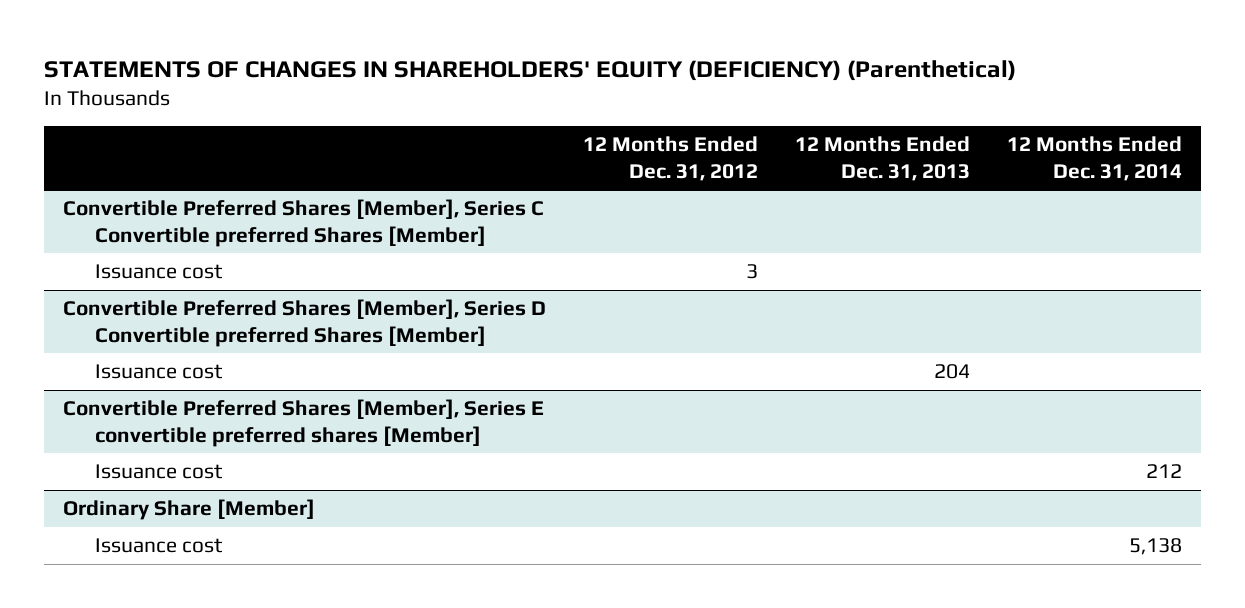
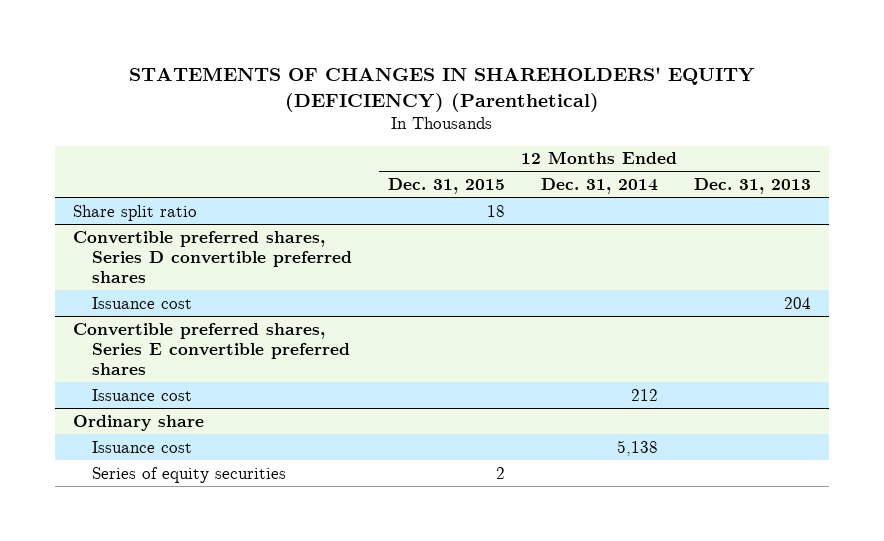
[582,136,758,181] 12 Months Ended Dec. 31, 2012 -> none
none -> [387,178,505,195] Dec. 31, 2015
[62,199,544,247] Convertible Preferred Shares [Member], Series C Convertible preferred Shares [Member] -> none
[94,264,223,280] Issuance cost -> none
none -> [73,204,198,221] Share split ratio
[62,299,546,347] Convertible Preferred Shares [Member], Series D Convertible preferred Shares [Member] -> [73,230,353,283] Convertible preferred shares, Series D convertible preferred shares
[62,399,544,447] Convertible Preferred Shares [Member], Series E convertible preferred shares [Member] -> [73,322,351,375] Convertible preferred shares, Series E convertible preferred shares
[62,499,315,521] Ordinary Share [Member] -> [73,414,205,431] Ordinary share
none -> [92,466,287,483] Series of equity securities

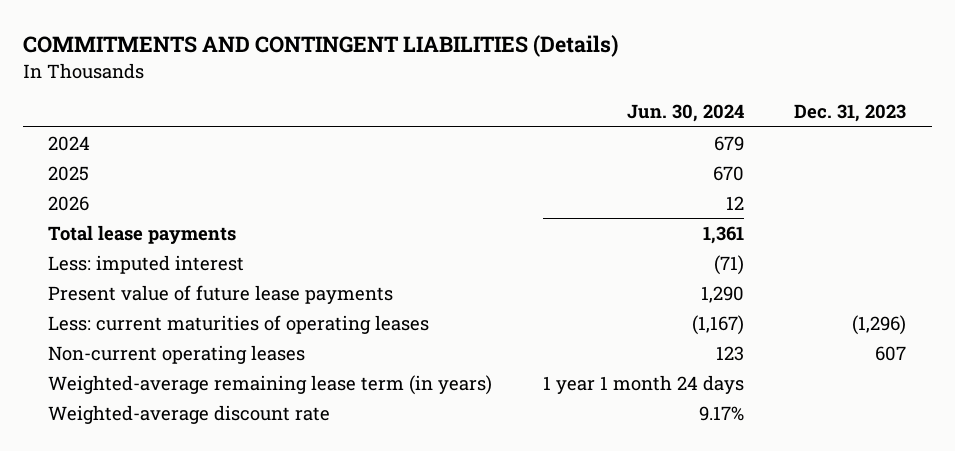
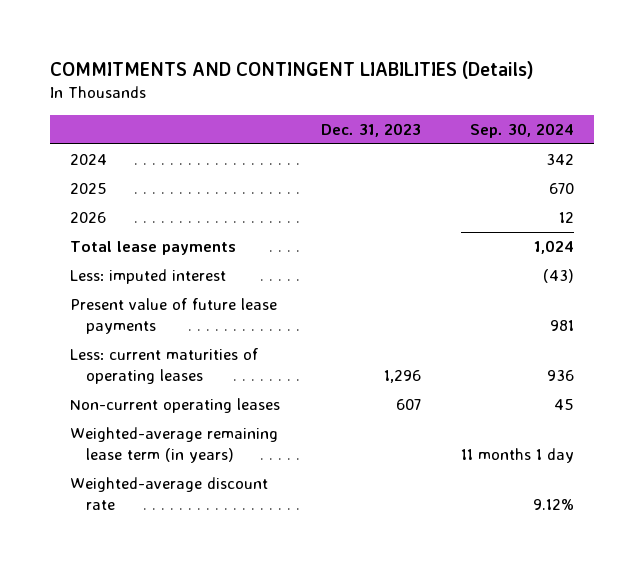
[626,104,744,123] Jun. 30, 2024 -> none
none -> [470,122,575,138] Sep. 30, 2024
[852,314,907,335] (1,296) -> [383,370,421,384] 1,296

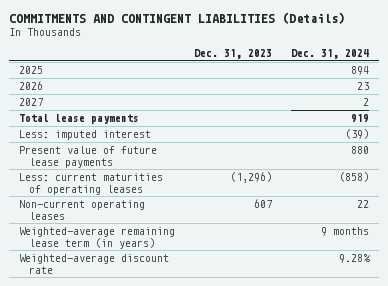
[470,122,575,138] Sep. 30, 2024 -> none
none -> [291,49,370,60] Dec. 31, 2024
[70,154,108,166] 2024 -> none
none -> [18,98,43,107] 2027
[383,370,421,384] 1,296 -> [230,172,273,184] (1,296)

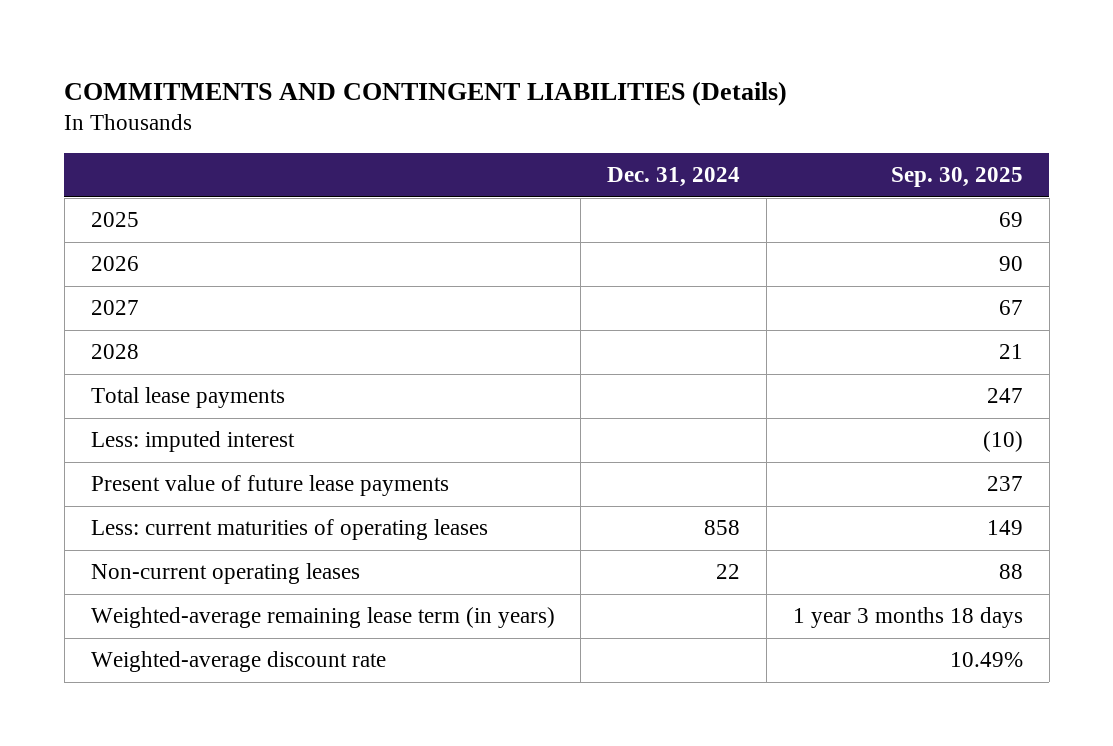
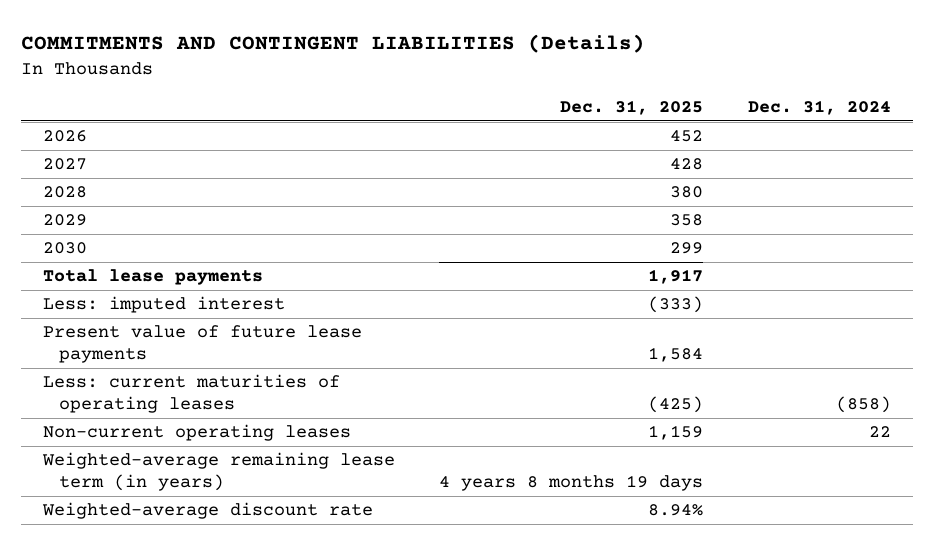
[890,167,1023,188] Sep. 30, 2025 -> none
none -> [560,99,704,115] Dec. 31, 2025
[90,212,139,228] 2025 -> none
none -> [42,214,87,227] 2029
none -> [42,242,87,255] 2030
[704,520,741,536] 858 -> [836,396,892,414] (858)

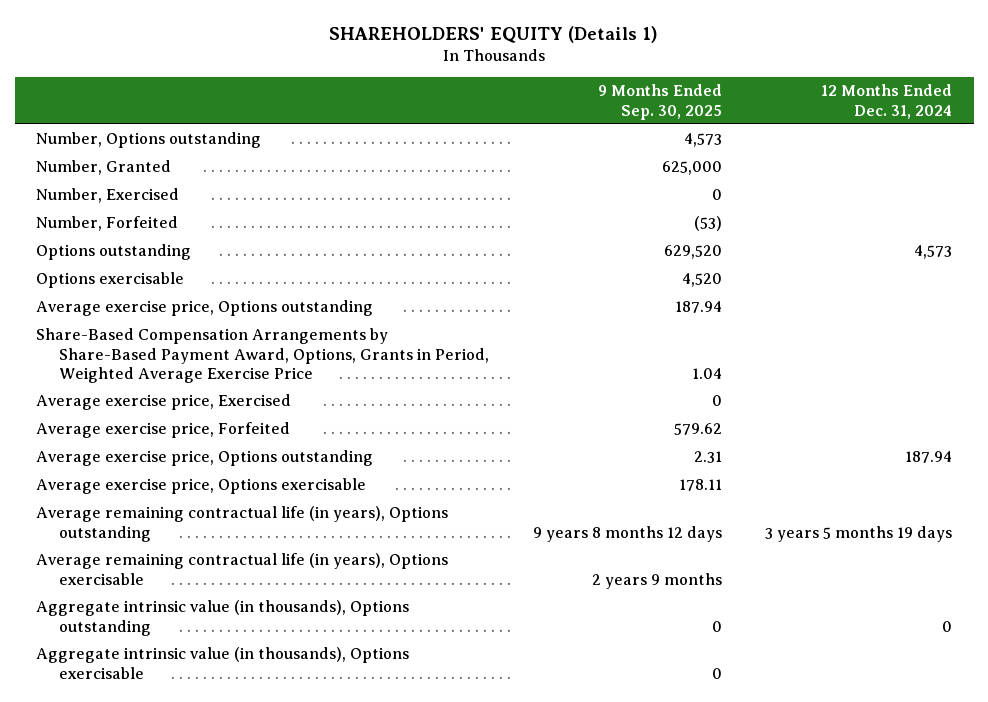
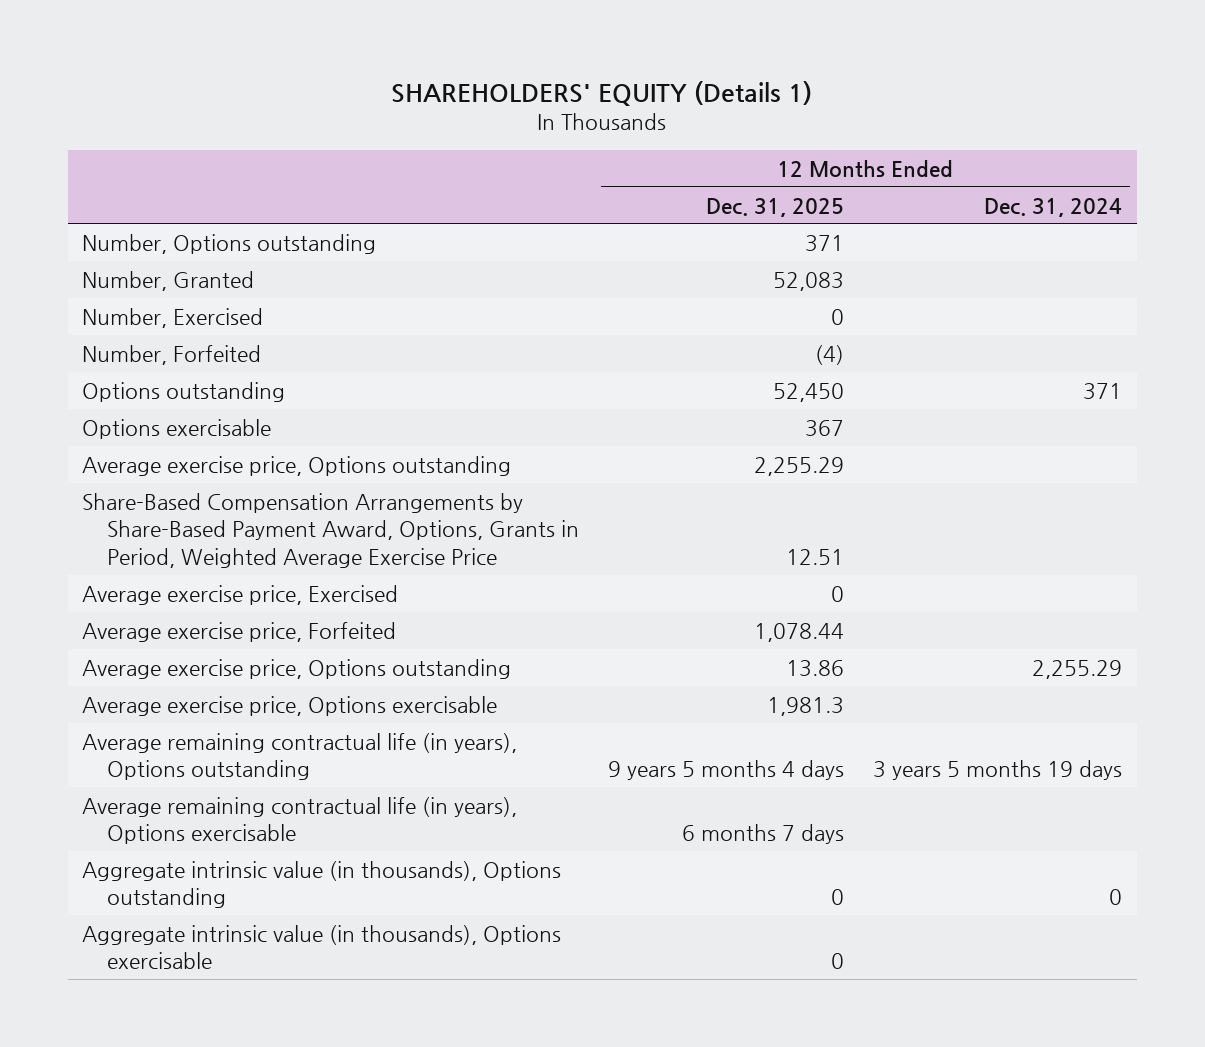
[597,84,722,120] 9 Months Ended Sep. 30, 2025 -> none
none -> [706,197,845,217] Dec. 31, 2025
[913,245,952,260] 4,573 -> [1083,382,1123,400] 371
[904,451,952,464] 187.94 -> [1032,659,1123,679] 2,255.29

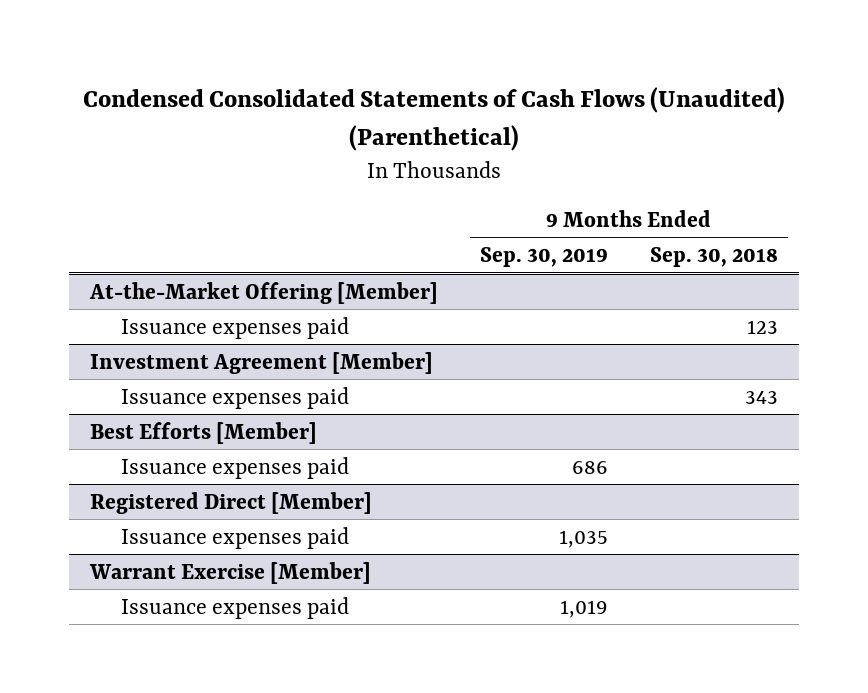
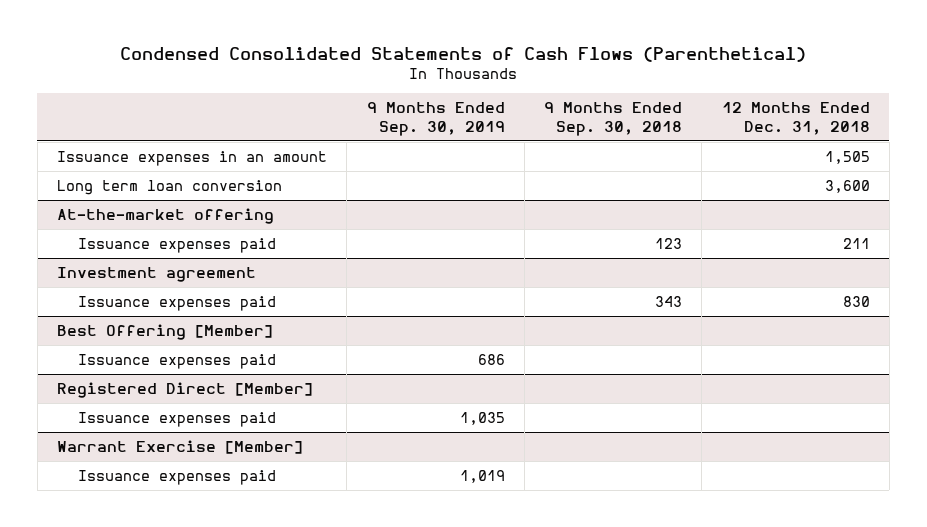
[83,87,786,151] Condensed Consolidated Statements of Cash Flows (Unaudited) (Parenthetical) -> [120,46,807,62] Condensed Consolidated Statements of Cash Flows (Parenthetical)
none -> [721,102,870,135] 12 Months Ended Dec. 31, 2018
none -> [57,150,328,166] Issuance expenses in an amount
none -> [57,179,283,195] Long term loan conversion
[89,281,439,304] At-the-Market Offering [Member] -> [57,207,275,224] At-the-market offering
[90,351,434,374] Investment Agreement [Member] -> [57,266,257,282] Investment agreement
[90,421,318,444] Best Efforts [Member] -> [57,323,274,340] Best Offering [Member]

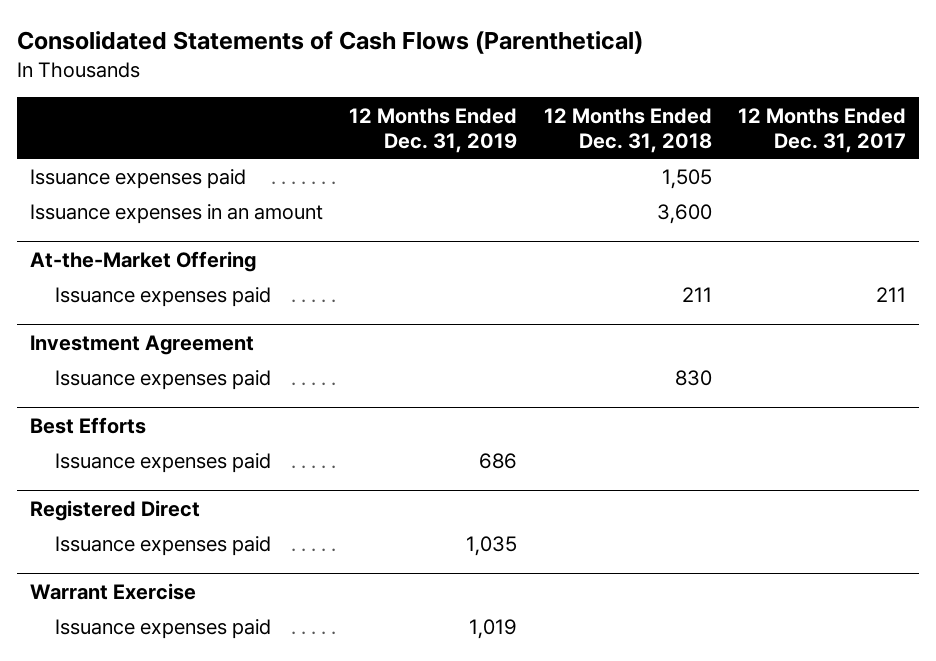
[120,46,807,62] Condensed Consolidated Statements of Cash Flows (Parenthetical) -> [16,30,643,54] Consolidated Statements of Cash Flows (Parenthetical)
[366,102,505,136] 9 Months Ended Sep. 30, 2019 -> none
[544,102,683,136] 9 Months Ended Sep. 30, 2018 -> none
none -> [349,107,518,153] 12 Months Ended Dec. 31, 2019
none -> [738,107,907,153] 12 Months Ended Dec. 31, 2017
[57,179,283,195] Long term loan conversion -> none
none -> [29,169,246,190] Issuance expenses paid
[824,150,870,164] 1,505 -> [656,204,712,225] 3,600
[57,207,275,224] At-the-market offering -> [29,250,256,272] At-the-Market Offering
[57,266,257,282] Investment agreement -> [29,334,254,355] Investment Agreement
[57,323,274,340] Best Offering [Member] -> [29,416,146,434] Best Efforts
[57,381,314,398] Registered Direct [Member] -> [29,499,200,521] Registered Direct
[57,439,304,454] Warrant Exercise [Member] -> [29,582,196,600] Warrant Exercise

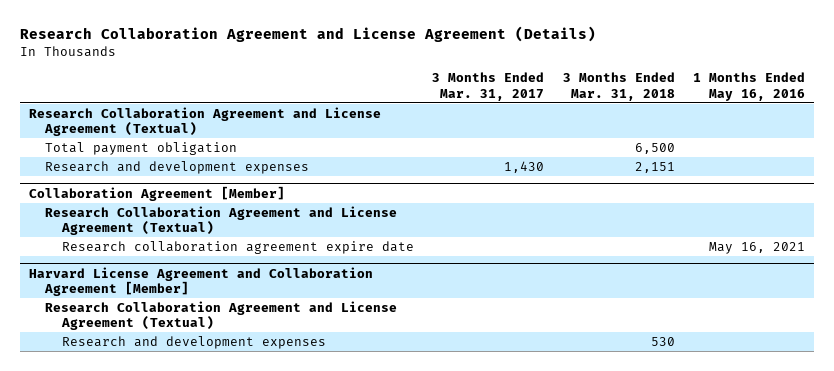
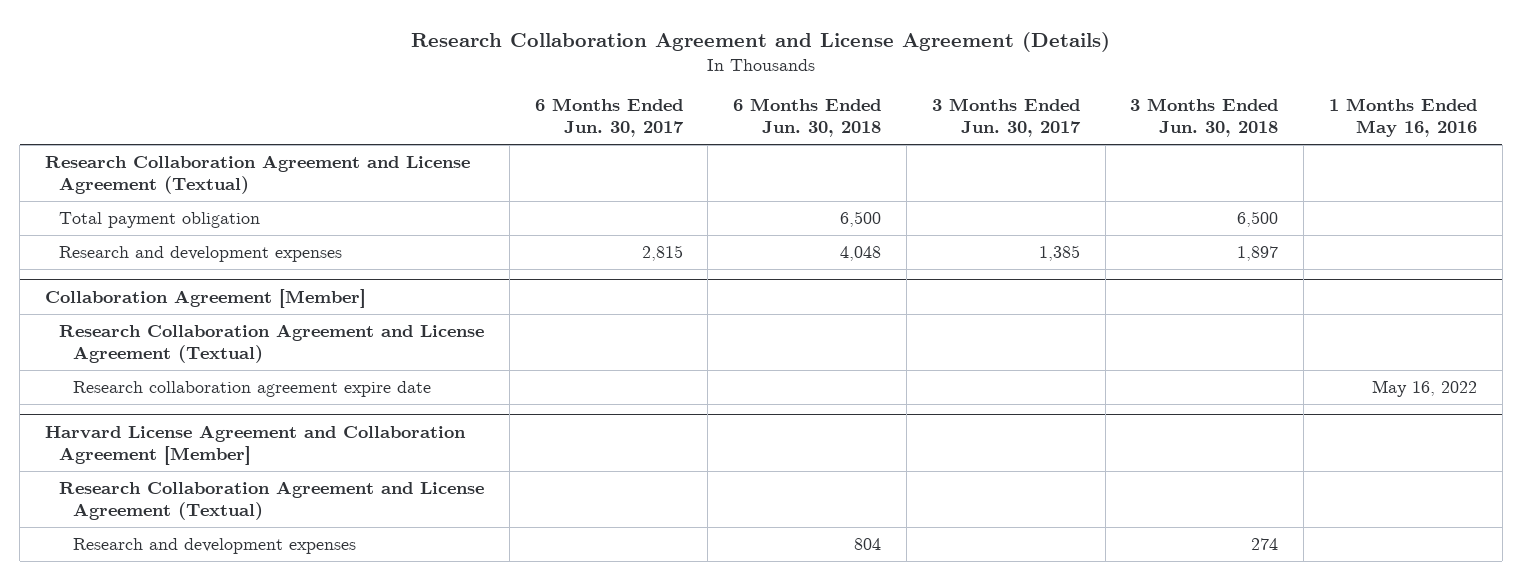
[432,72,545,101] 3 Months Ended Mar. 31, 2017 -> none
[562,72,675,101] 3 Months Ended Mar. 31, 2018 -> none
none -> [534,98,684,138] 6 Months Ended Jun. 30, 2017
none -> [733,98,882,138] 6 Months Ended Jun. 30, 2018
none -> [931,98,1081,138] 3 Months Ended Jun. 30, 2017
none -> [1130,98,1279,138] 3 Months Ended Jun. 30, 2018
[709,241,806,254] May 16, 2021 -> [1372,380,1478,398] May 16, 2022

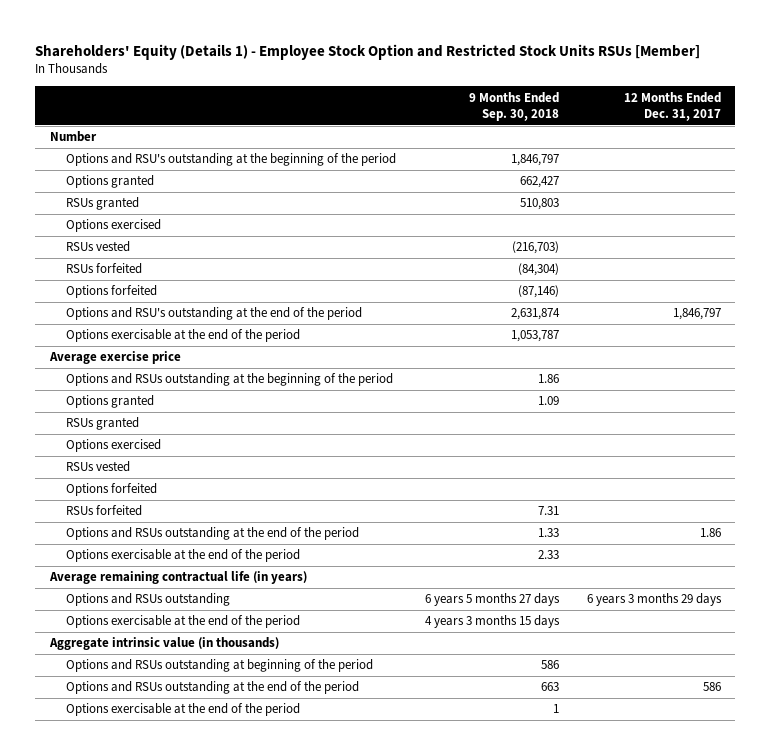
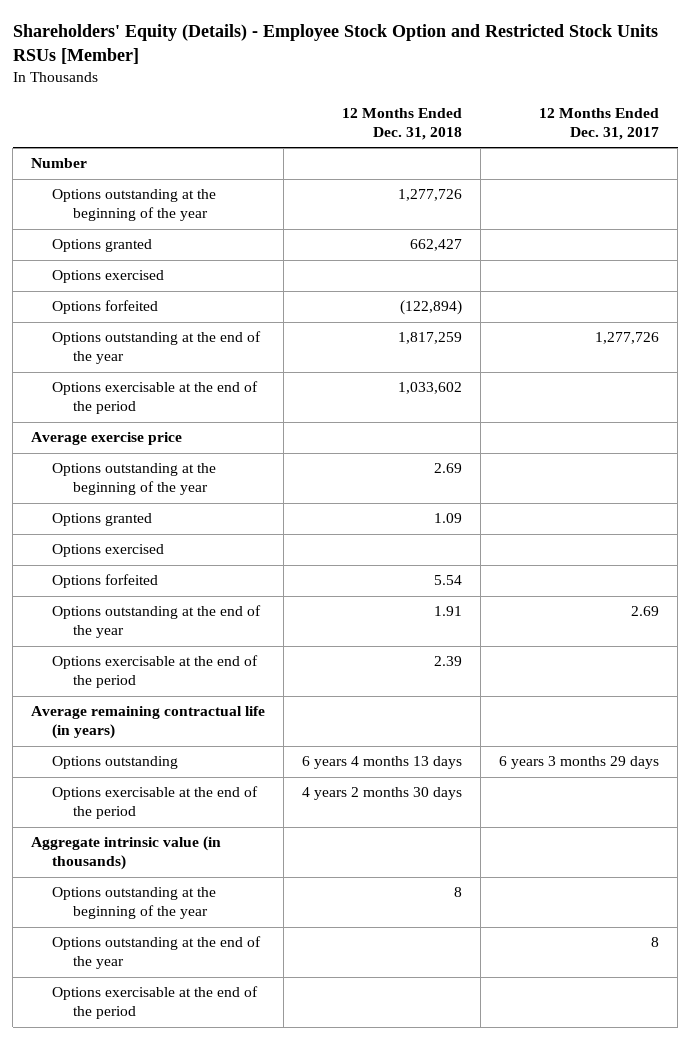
[35,43,701,60] Shareholders' Equity (Details 1) - Employee Stock Option and Restricted Stock Units RSUs [Member] -> [12,23,658,64] Shareholders' Equity (Details) - Employee Stock Option and Restricted Stock Units RSUs [Member]
[468,91,559,122] 9 Months Ended Sep. 30, 2018 -> none
none -> [342,108,463,140] 12 Months Ended Dec. 31, 2018
[66,153,397,167] Options and RSU's outstanding at the beginning of the period -> [51,189,216,222] Options outstanding at the beginning of the year
[66,197,140,211] RSUs granted -> none
[66,241,131,253] RSUs vested -> none
[66,263,143,275] RSUs forfeited -> none
[66,307,363,321] Options and RSU's outstanding at the end of the period -> [51,331,261,365] Options outstanding at the end of the year
[673,308,722,321] 1,846,797 -> [595,332,660,345] 1,277,726
[66,373,394,387] Options and RSUs outstanding at the beginning of the period -> [51,463,216,496] Options outstanding at the beginning of the year
[66,417,140,431] RSUs granted -> none
[66,461,131,473] RSUs vested -> none
[66,505,143,517] RSUs forfeited -> none
[66,527,360,541] Options and RSUs outstanding at the end of the period -> [51,605,261,639] Options outstanding at the end of the year
[700,528,722,538] 1.86 -> [631,606,660,617] 2.69
[66,593,231,607] Options and RSUs outstanding -> [51,756,178,770] Options outstanding
[66,659,374,673] Options and RSUs outstanding at beginning of the period -> [51,887,216,920] Options outstanding at the beginning of the year
[66,681,360,695] Options and RSUs outstanding at the end of the period -> [51,936,261,970] Options outstanding at the end of the year
[703,682,722,692] 586 -> [651,937,660,948] 8

